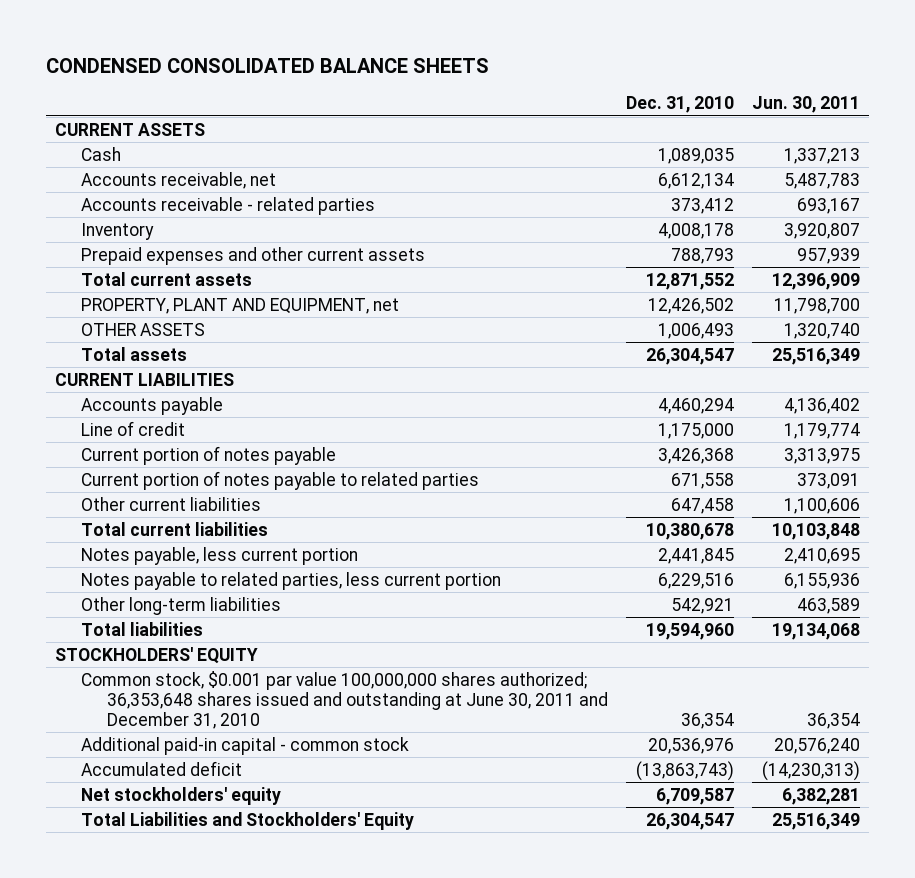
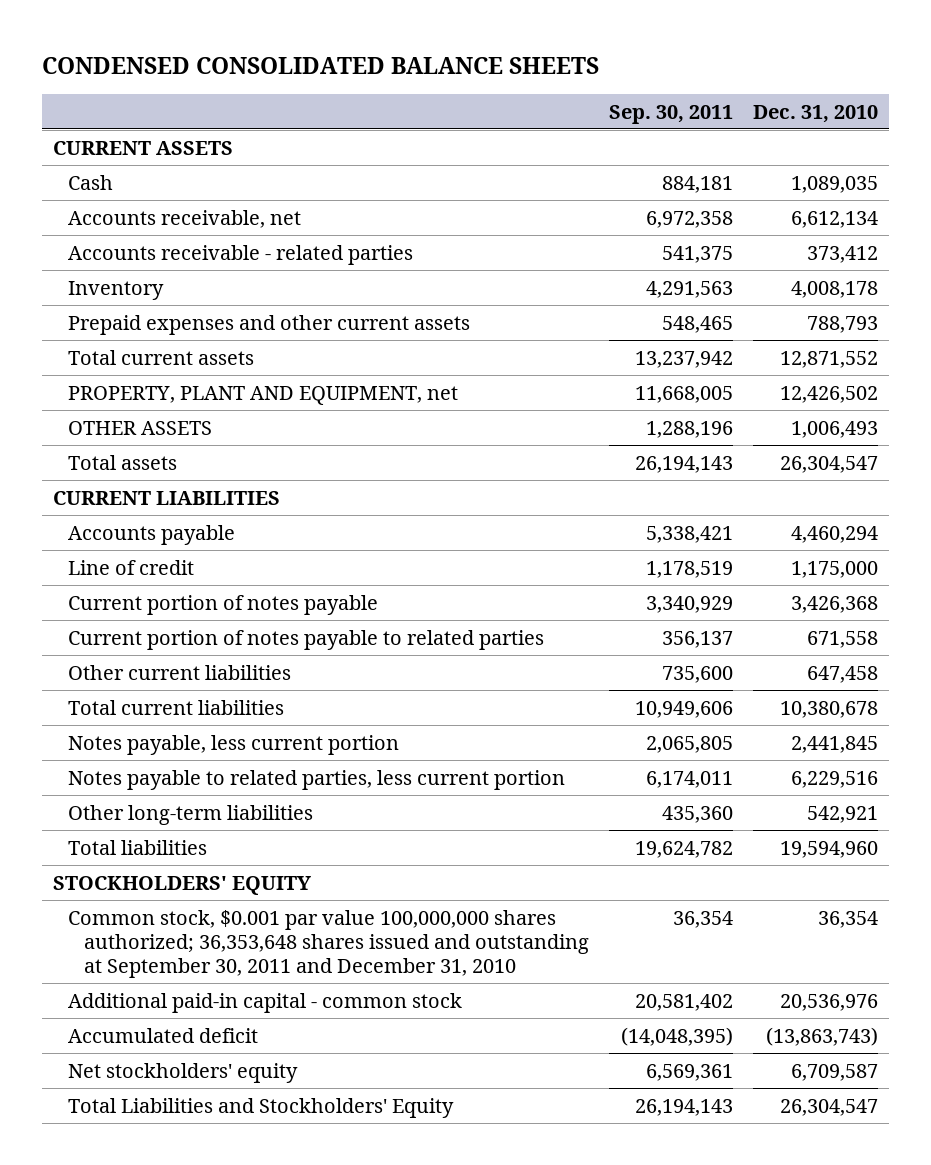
[751,96,860,114] Jun. 30, 2011 -> none
none -> [609,104,734,124] Sep. 30, 2011
[81,670,608,729] Common stock, $0.001 par value 100,000,000 shares authorized; 36,353,648 shares issued and outstanding at June 30, 2011 and December 31, 2010 -> [68,909,589,978] Common stock, $0.001 par value 100,000,000 shares authorized; 36,353,648 shares issued and outstanding at September 30, 2011 and December 31, 2010

